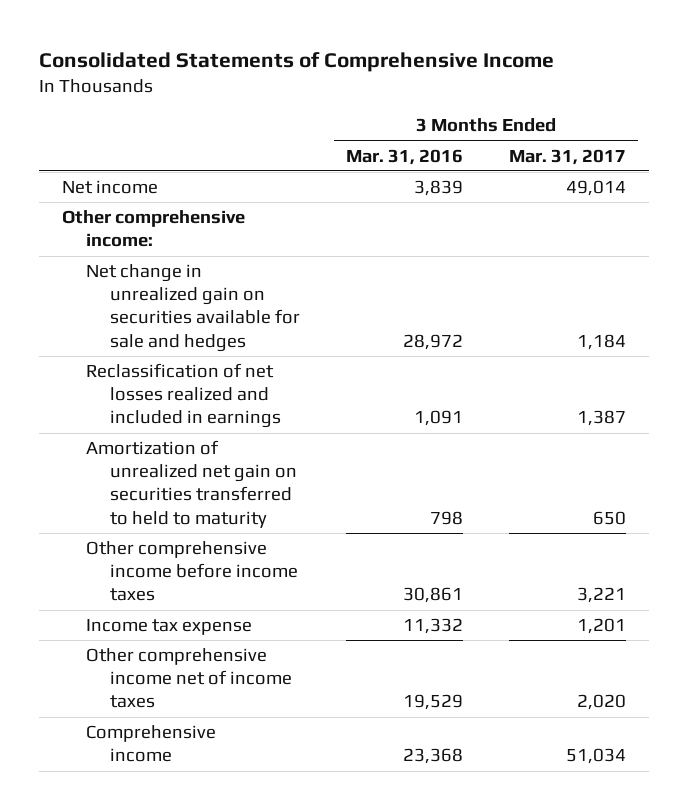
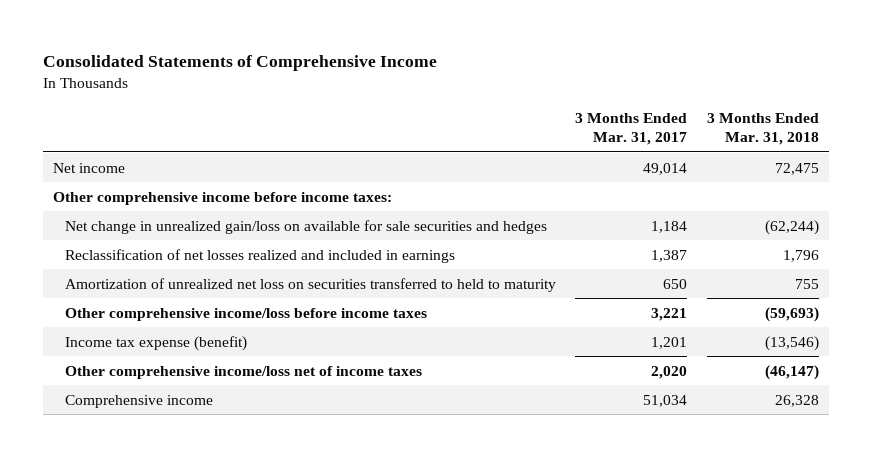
[345,148,463,165] Mar. 31, 2016 -> none
none -> [706,112,819,146] 3 Months Ended Mar. 31, 2018
[61,210,245,248] Other comprehensive income: -> [53,191,393,205] Other comprehensive income before income taxes:
[85,264,300,352] Net change in unrealized gain on securities available for sale and hedges -> [65,219,548,234] Net change in unrealized gain/loss on available for sale securities and hedges
[85,440,297,528] Amortization of unrealized net gain on securities transferred to held to maturity -> [65,277,557,292] Amortization of unrealized net loss on securities transferred to held to maturity
[85,541,298,602] Other comprehensive income before income taxes -> [65,307,428,321] Other comprehensive income/loss before income taxes
[85,619,252,636] Income tax expense -> [65,335,248,351] Income tax expense (benefit)
[85,648,292,709] Other comprehensive income net of income taxes -> [65,365,423,379] Other comprehensive income/loss net of income taxes

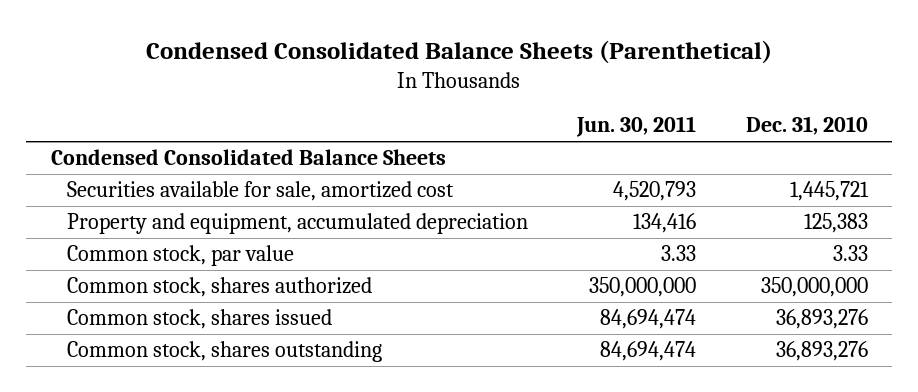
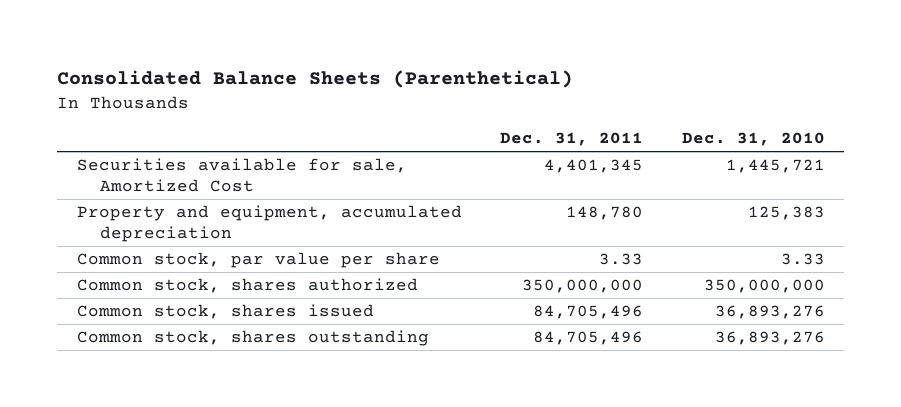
[146,39,773,64] Condensed Consolidated Balance Sheets (Parenthetical) -> [57,70,574,89] Consolidated Balance Sheets (Parenthetical)
[576,116,697,138] Jun. 30, 2011 -> none
none -> [500,132,644,147] Dec. 31, 2011
[50,149,446,166] Condensed Consolidated Balance Sheets -> none
[66,181,454,202] Securities available for sale, amortized cost -> [76,157,407,193] Securities available for sale, Amortized Cost
[66,245,294,267] Common stock, par value -> [76,251,440,268] Common stock, par value per share

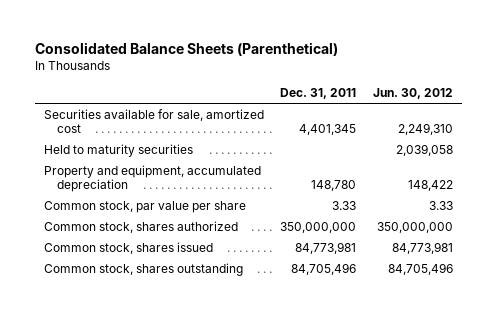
[681,132,825,147] Dec. 31, 2010 -> none
none -> [373,88,454,100] Jun. 30, 2012
[76,157,407,193] Securities available for sale, Amortized Cost -> [43,108,264,134] Securities available for sale, amortized cost
none -> [43,143,193,157] Held to maturity securities
[533,304,644,319] 84,705,496 -> [295,241,357,254] 84,773,981

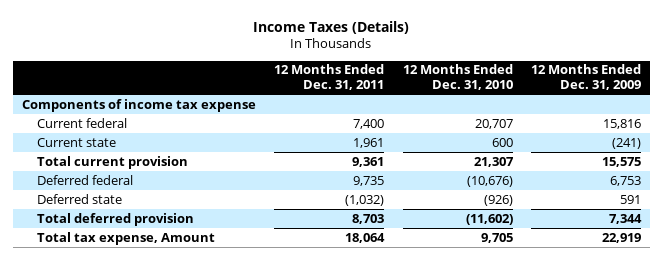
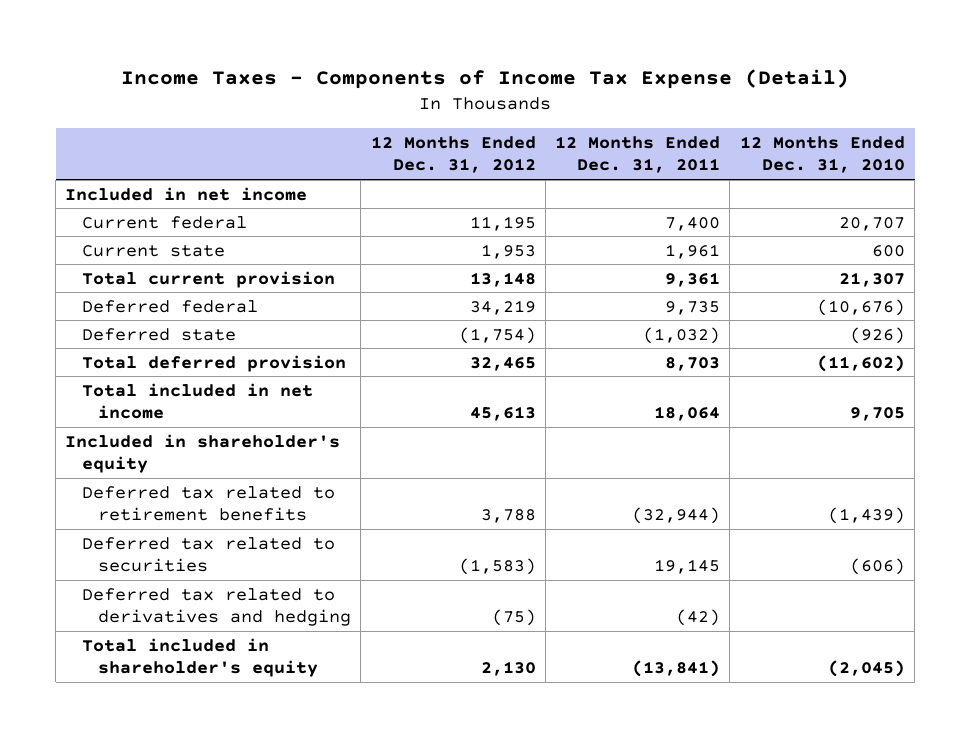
[253,20,410,34] Income Taxes (Details) -> [121,69,850,90] Income Taxes - Components of Income Tax Expense (Detail)
[530,64,641,91] 12 Months Ended Dec. 31, 2009 -> none
none -> [370,135,536,174] 12 Months Ended Dec. 31, 2012
[21,98,256,112] Components of income tax expense -> none
none -> [65,186,308,201] Included in net income
[36,231,215,245] Total tax expense, Amount -> [81,382,313,420] Total included in net income
none -> [65,433,341,474] Included in shareholder's equity
none -> [81,485,335,522] Deferred tax related to retirement benefits
none -> [81,536,335,573] Deferred tax related to securities
none -> [81,587,351,627] Deferred tax related to derivatives and hedging
none -> [81,637,318,678] Total included in shareholder's equity

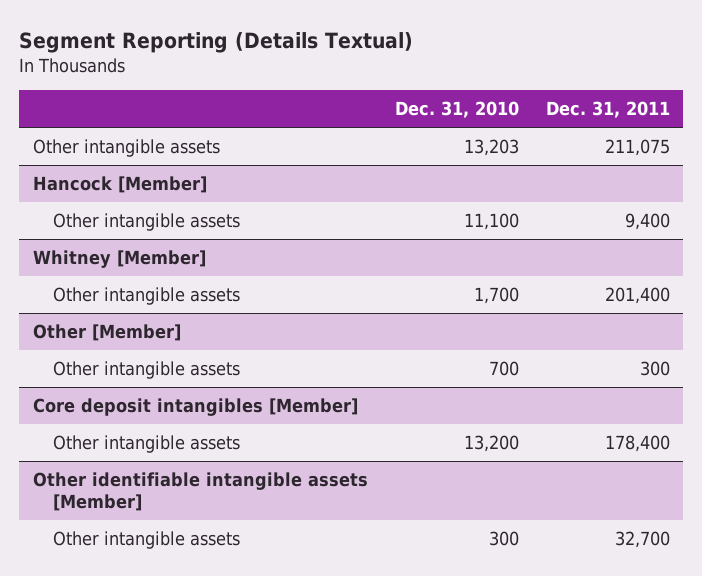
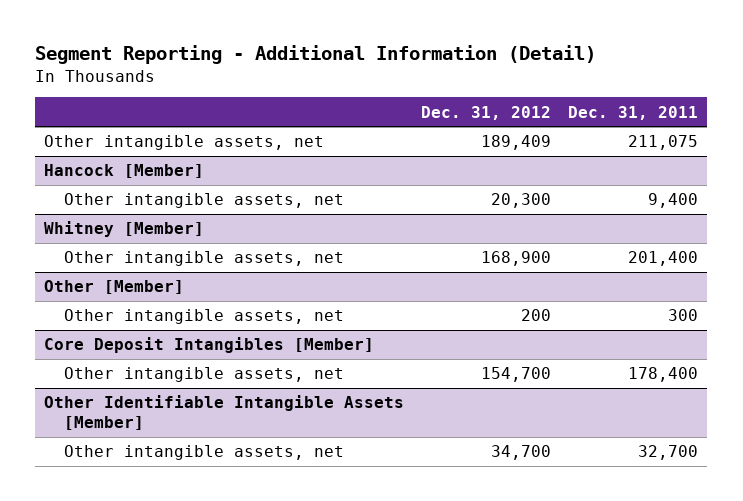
[19,31,414,53] Segment Reporting (Details Textual) -> [35,45,597,65] Segment Reporting - Additional Information (Detail)
[394,101,519,119] Dec. 31, 2010 -> none
none -> [421,105,552,120] Dec. 31, 2012
[32,138,220,157] Other intangible assets -> [44,135,325,151] Other intangible assets, net
[53,212,241,231] Other intangible assets -> [63,193,344,209] Other intangible assets, net
[53,286,241,305] Other intangible assets -> [63,251,344,267] Other intangible assets, net
[53,360,241,379] Other intangible assets -> [63,309,344,325] Other intangible assets, net
[32,397,358,416] Core deposit intangibles [Member] -> [44,337,375,354] Core Deposit Intangibles [Member]
[53,434,241,453] Other intangible assets -> [63,367,344,383] Other intangible assets, net
[32,471,368,512] Other identifiable intangible assets [Member] -> [44,395,405,431] Other Identifiable Intangible Assets [Member]
[53,530,241,549] Other intangible assets -> [63,445,344,461] Other intangible assets, net

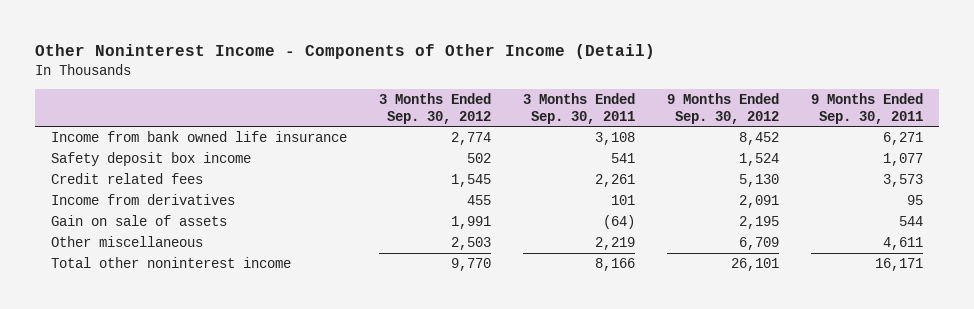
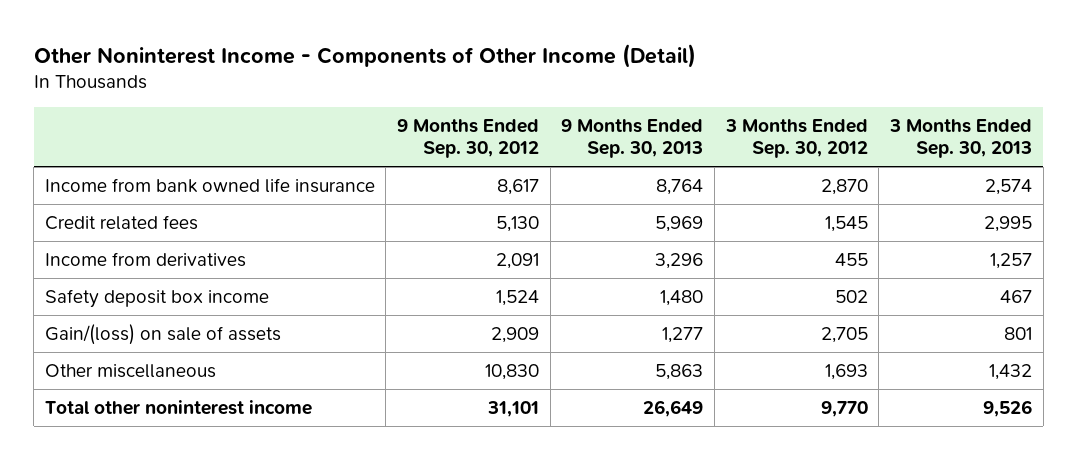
[522,93,635,124] 3 Months Ended Sep. 30, 2011 -> none
[811,93,924,124] 9 Months Ended Sep. 30, 2011 -> none
none -> [561,119,704,159] 9 Months Ended Sep. 30, 2013
none -> [888,119,1032,159] 3 Months Ended Sep. 30, 2013
[450,132,491,146] 2,774 -> [820,178,868,195] 2,870
[738,132,779,146] 8,452 -> [497,178,540,195] 8,617
[50,152,251,167] Safety deposit box income -> [44,288,269,308] Safety deposit box income
[50,215,227,227] Gain on sale of assets -> [44,323,281,345] Gain/(loss) on sale of assets
[450,216,491,230] 1,991 -> [820,326,868,343] 2,705
[738,216,779,230] 2,195 -> [491,326,540,343] 2,909
[450,237,491,251] 2,503 -> [824,363,868,380] 1,693
[738,237,779,251] 6,709 -> [485,363,540,380] 10,830
[730,258,779,272] 26,101 -> [487,400,540,417] 31,101

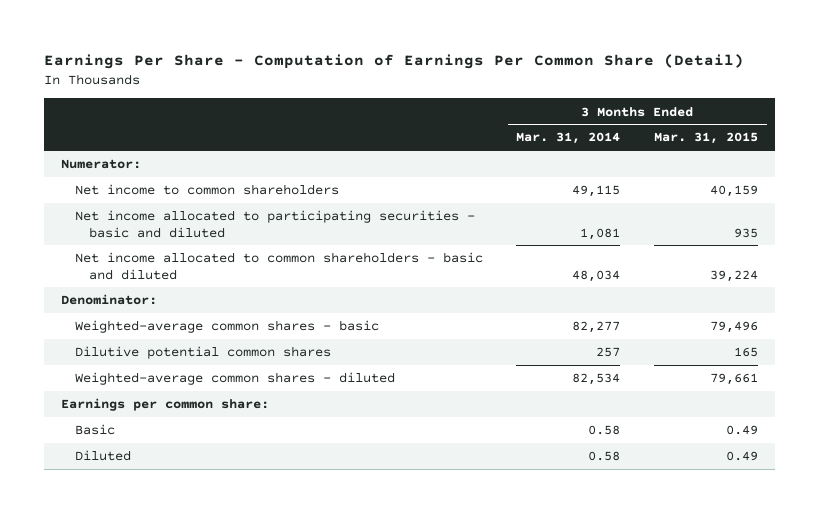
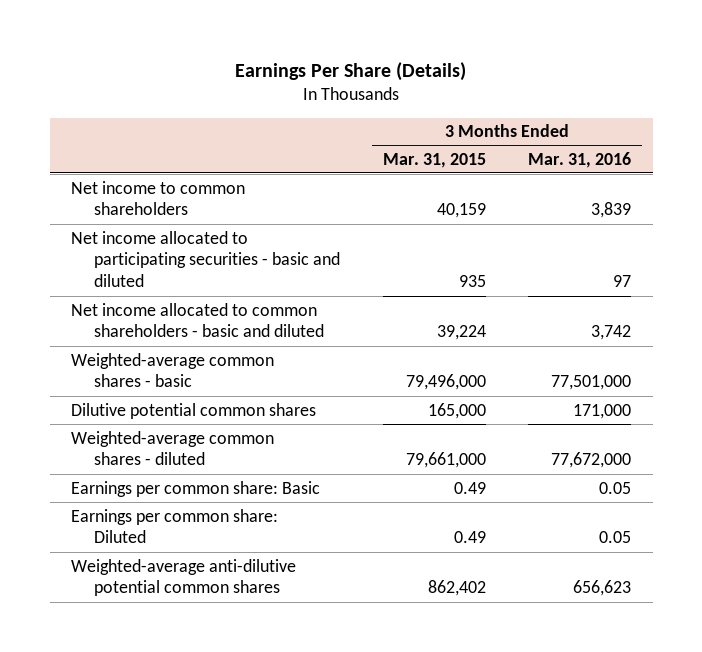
[43,54,744,70] Earnings Per Share - Computation of Earnings Per Common Share (Detail) -> [235,61,467,81] Earnings Per Share (Details)
[516,132,621,145] Mar. 31, 2014 -> none
none -> [528,151,632,168] Mar. 31, 2016
[60,159,141,170] Numerator: -> none
[60,294,157,306] Denominator: -> none
[60,398,269,412] Earnings per common share: -> none
[710,321,759,334] 79,496 -> [405,374,486,391] 79,496,000
[734,347,759,358] 165 -> [427,402,486,419] 165,000
[710,373,759,386] 79,661 -> [405,452,486,469] 79,661,000
[74,424,115,436] Basic -> [70,480,320,497] Earnings per common share: Basic
[74,450,131,462] Diluted -> [70,508,278,544] Earnings per common share: Diluted
none -> [70,558,296,597] Weighted-average anti-dilutive potential common shares

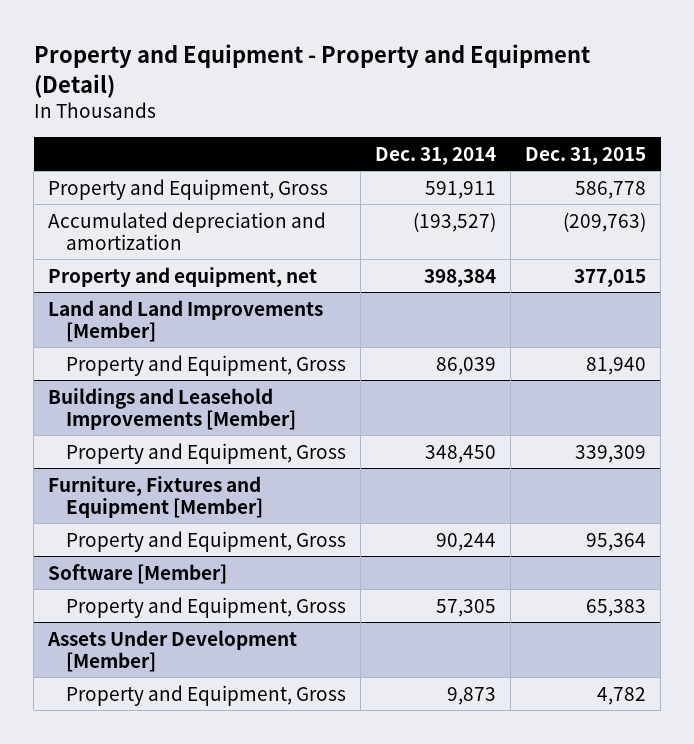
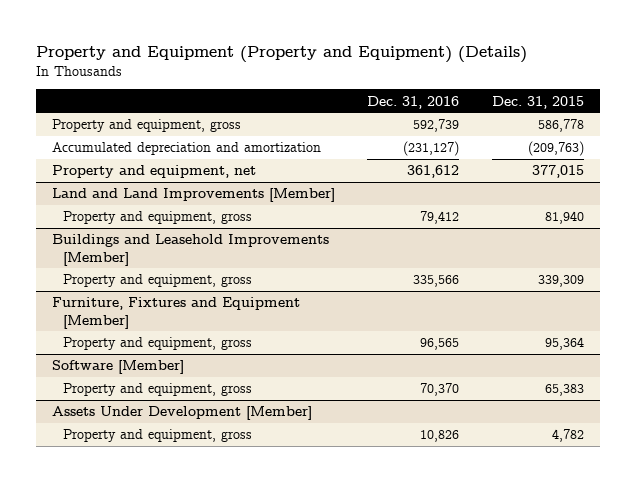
[33,44,590,98] Property and Equipment - Property and Equipment (Detail) -> [35,46,527,64] Property and Equipment (Property and Equipment) (Details)
[375,146,497,165] Dec. 31, 2014 -> none
none -> [367,95,460,109] Dec. 31, 2016
[48,178,329,200] Property and Equipment, Gross -> [51,119,241,133] Property and equipment, gross
[66,354,347,376] Property and Equipment, Gross -> [62,211,252,225] Property and equipment, gross
[66,442,347,464] Property and Equipment, Gross -> [62,274,252,288] Property and equipment, gross
[66,530,347,552] Property and Equipment, Gross -> [62,337,252,351] Property and equipment, gross
[66,596,347,618] Property and Equipment, Gross -> [62,383,252,397] Property and equipment, gross
[66,684,347,706] Property and Equipment, Gross -> [62,429,252,443] Property and equipment, gross

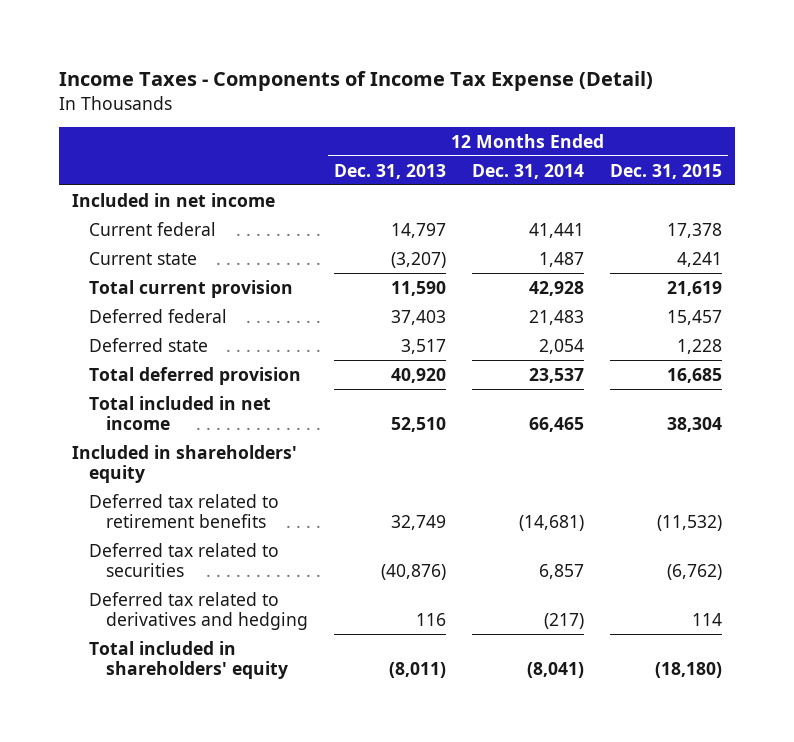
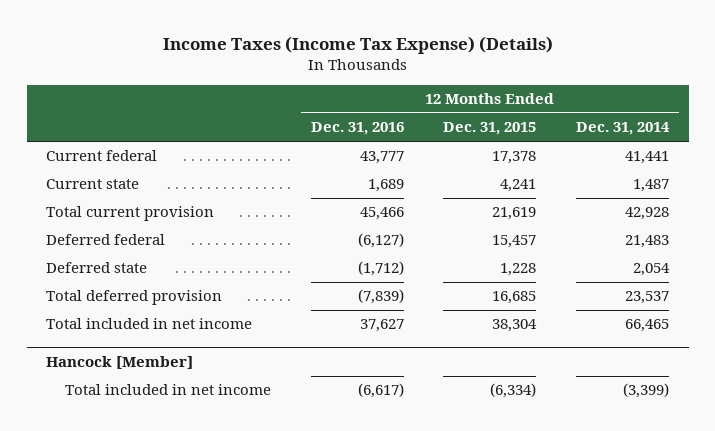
[59,71,654,92] Income Taxes - Components of Income Tax Expense (Detail) -> [162,35,553,54] Income Taxes (Income Tax Expense) (Details)
[334,163,447,179] Dec. 31, 2013 -> none
none -> [310,122,404,136] Dec. 31, 2016
[72,192,276,207] Included in net income -> none
[72,444,298,484] Included in shareholders' equity -> none
[89,493,280,529] Deferred tax related to retirement benefits -> none
[89,542,280,578] Deferred tax related to securities -> none
[89,591,309,631] Deferred tax related to derivatives and hedging -> none
[89,640,289,680] Total included in shareholders' equity -> none
none -> [46,356,194,370] Hancock [Member]
none -> [65,384,272,396] Total included in net income

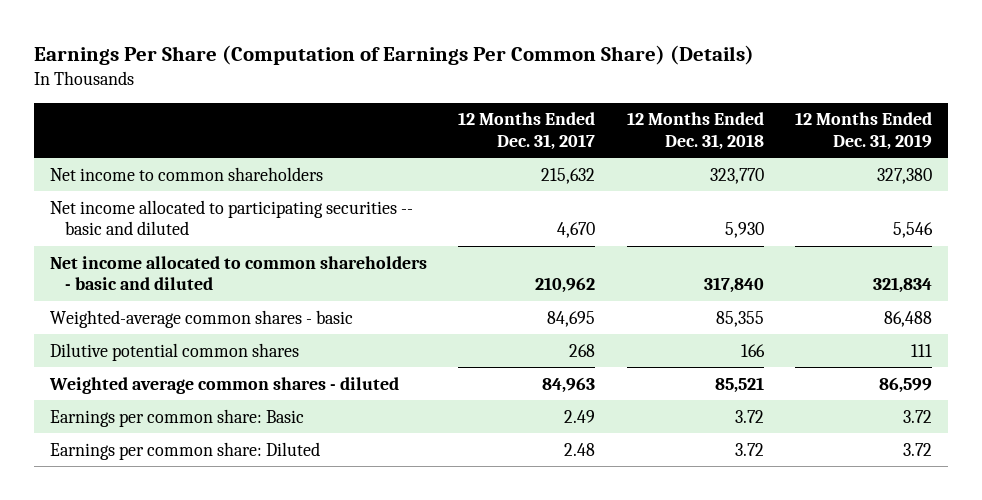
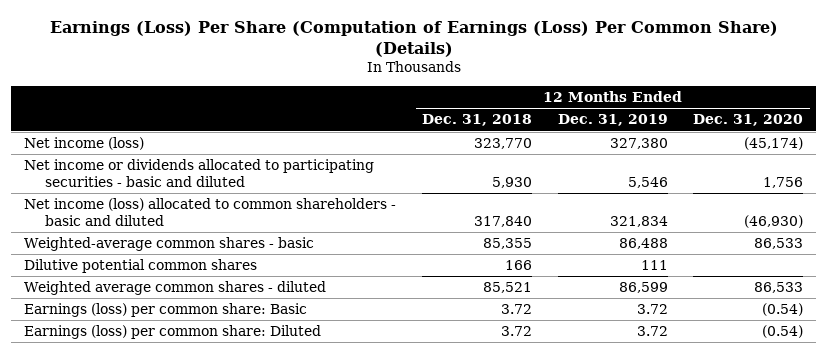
[33,45,754,66] Earnings Per Share (Computation of Earnings Per Common Share) (Details) -> [49,20,778,57] Earnings (Loss) Per Share (Computation of Earnings (Loss) Per Common Share) (Details)
[458,112,596,150] 12 Months Ended Dec. 31, 2017 -> none
none -> [693,114,804,127] Dec. 31, 2020
[49,166,323,181] Net income to common shareholders -> [24,137,145,151] Net income (loss)
[49,199,413,235] Net income allocated to participating securities -- basic and diluted -> [24,159,375,187] Net income or dividends allocated to participating securities - basic and diluted
[49,255,427,290] Net income allocated to common shareholders - basic and diluted -> [24,198,397,226] Net income (loss) allocated to common shareholders - basic and diluted
[49,408,304,427] Earnings per common share: Basic -> [24,303,308,318] Earnings (loss) per common share: Basic
[49,441,320,460] Earnings per common share: Diluted -> [24,325,322,340] Earnings (loss) per common share: Diluted

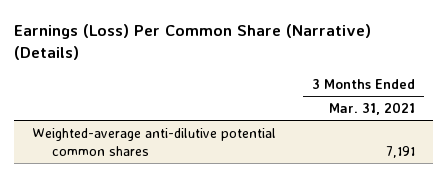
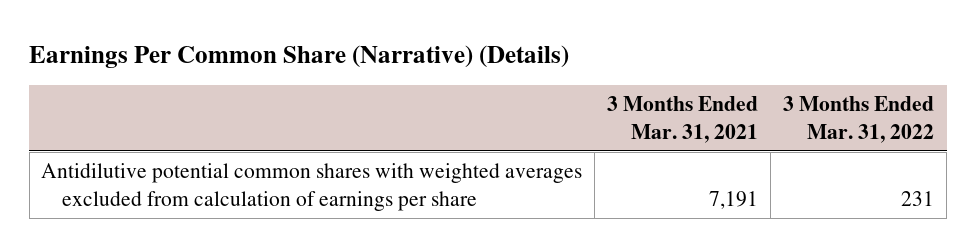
[13,23,371,60] Earnings (Loss) Per Common Share (Narrative) (Details) -> [29,44,570,68] Earnings Per Common Share (Narrative) (Details)
none -> [783,95,935,143] 3 Months Ended Mar. 31, 2022
[31,127,276,157] Weighted-average anti-dilutive potential common shares -> [41,163,583,212] Antidilutive potential common shares with weighted averages excluded from calculation of earnings per share

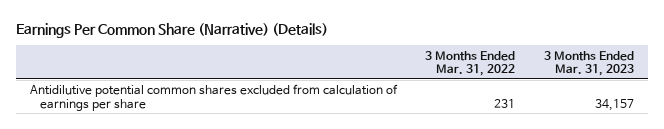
[607,95,759,143] 3 Months Ended Mar. 31, 2021 -> none
none -> [543,50,634,76] 3 Months Ended Mar. 31, 2023
[41,163,583,212] Antidilutive potential common shares with weighted averages excluded from calculation of earnings per share -> [30,84,399,111] Antidilutive potential common shares excluded from calculation of earnings per share

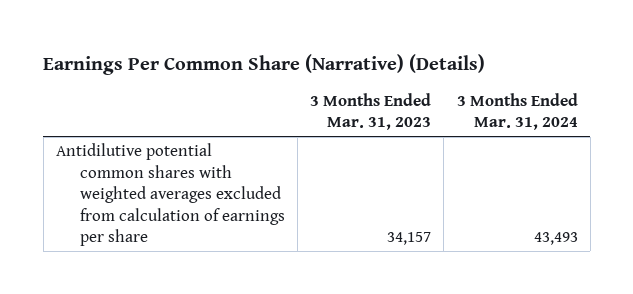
[425,50,516,76] 3 Months Ended Mar. 31, 2022 -> none
none -> [456,92,578,131] 3 Months Ended Mar. 31, 2024
[30,84,399,111] Antidilutive potential common shares excluded from calculation of earnings per share -> [55,143,286,247] Antidilutive potential common shares with weighted averages excluded from calculation of earnings per share

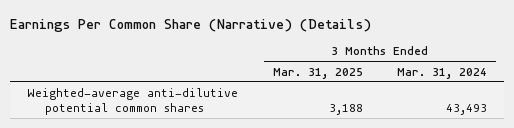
[310,92,432,131] 3 Months Ended Mar. 31, 2023 -> none
none -> [272,67,363,79] Mar. 31, 2025
[55,143,286,247] Antidilutive potential common shares with weighted averages excluded from calculation of earnings per share -> [27,88,239,116] Weighted-average anti-dilutive potential common shares

